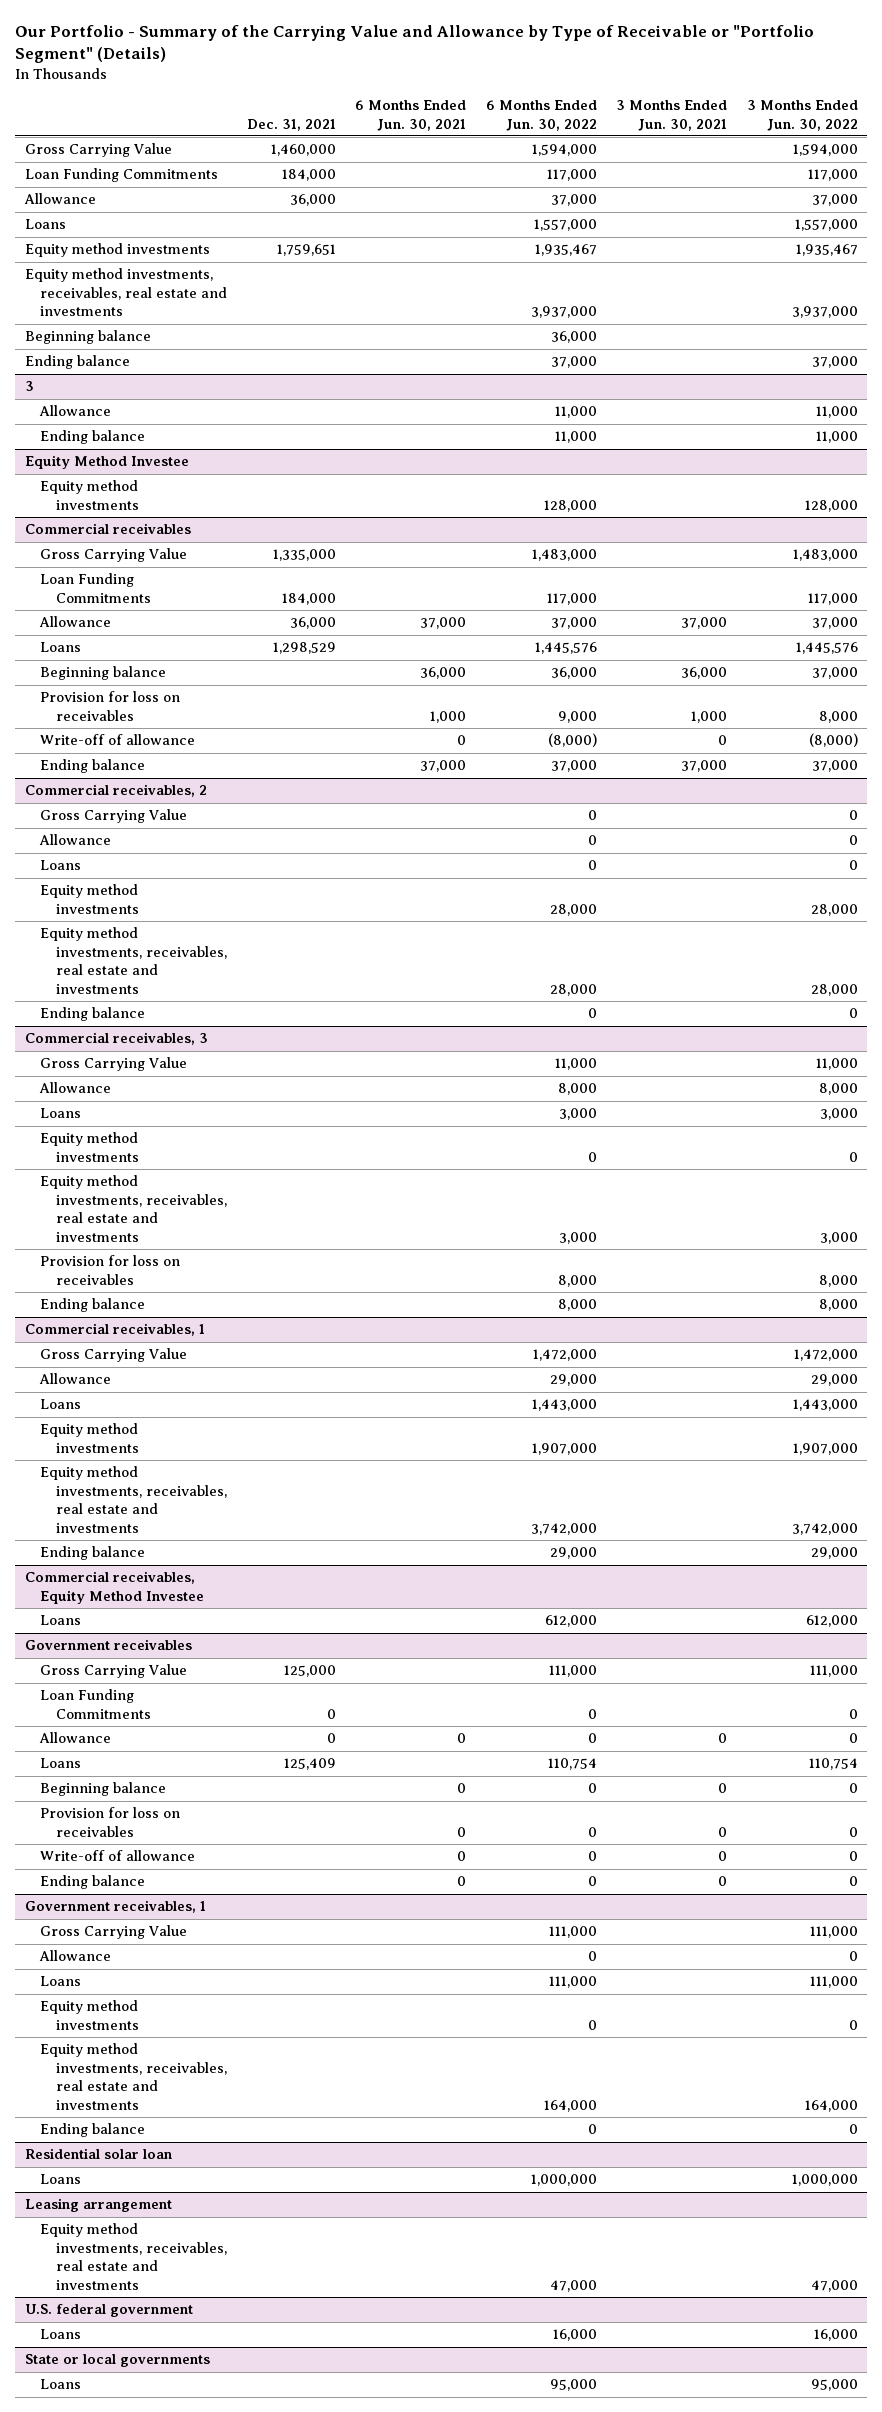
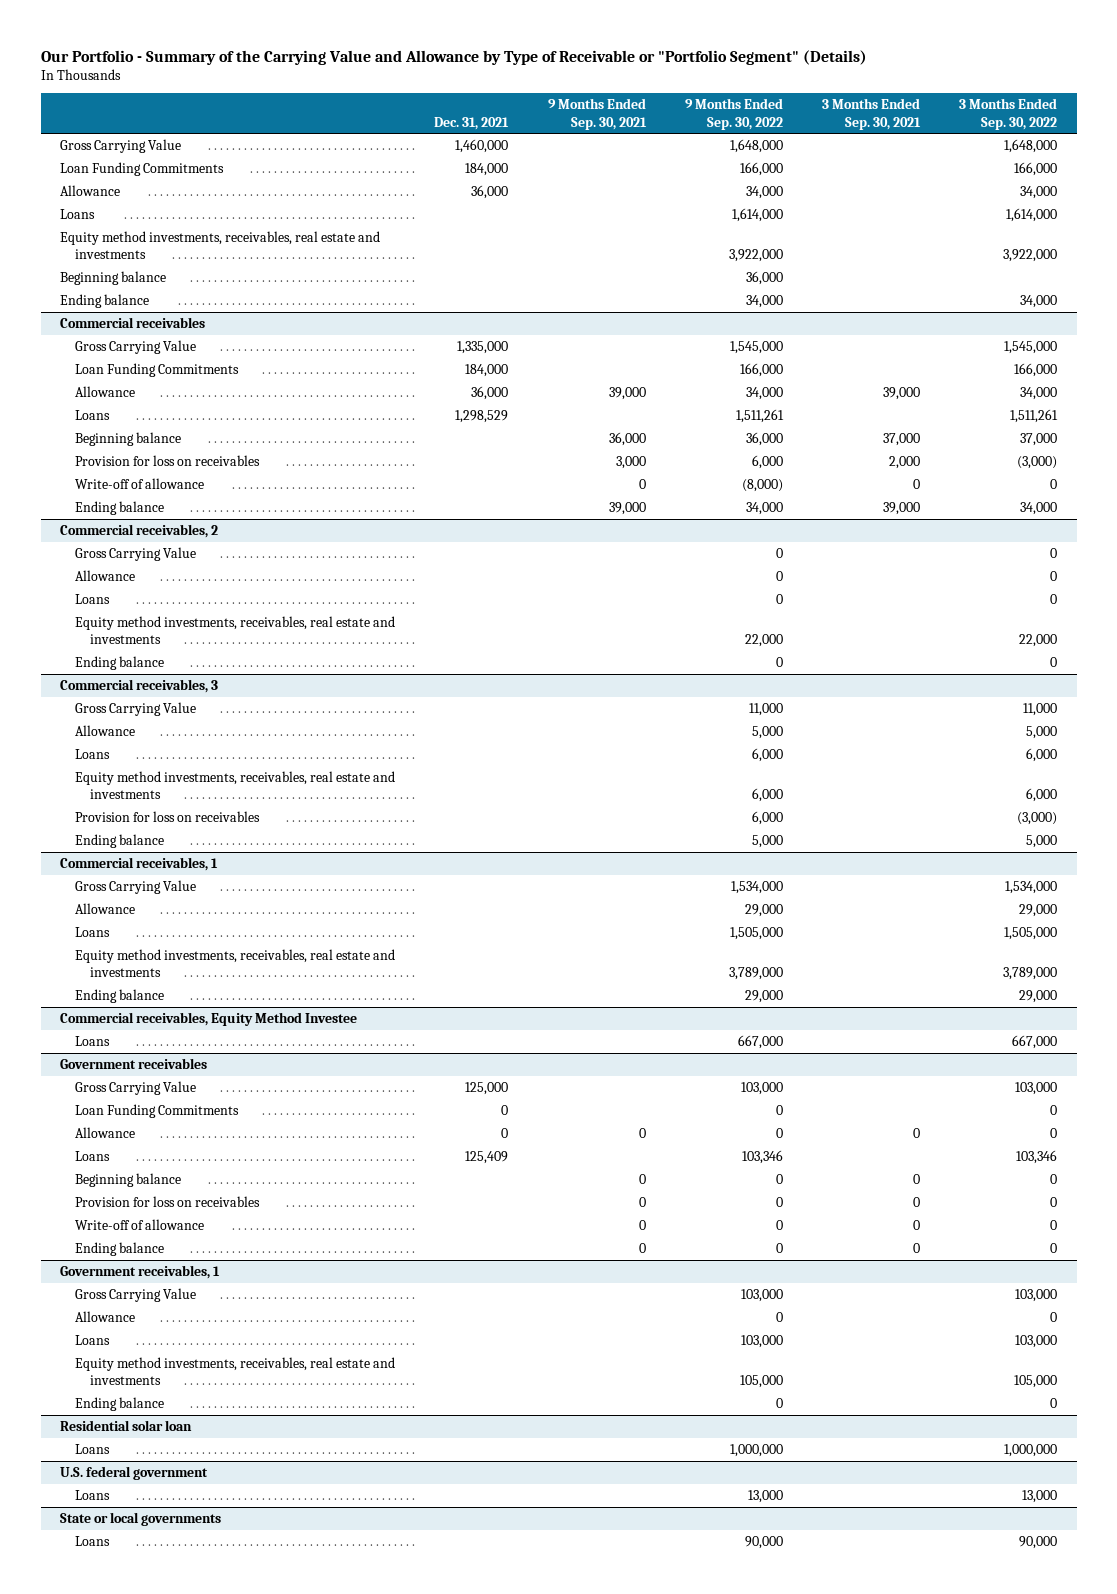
[355,100,467,131] 6 Months Ended Jun. 30, 2021 -> none
[485,100,597,131] 6 Months Ended Jun. 30, 2022 -> none
[616,100,728,131] 3 Months Ended Jun. 30, 2021 -> none
[746,100,858,131] 3 Months Ended Jun. 30, 2022 -> none
none -> [547,98,647,130] 9 Months Ended Sep. 30, 2021
none -> [684,98,783,130] 9 Months Ended Sep. 30, 2022
none -> [821,98,921,130] 3 Months Ended Sep. 30, 2021
none -> [959,98,1058,130] 3 Months Ended Sep. 30, 2022
[24,243,210,258] Equity method investments -> none
[24,381,34,392] 3 -> none
[39,405,112,417] Allowance -> none
[40,430,146,445] Ending balance -> none
[24,455,189,470] Equity Method Investee -> none
[40,480,140,510] Equity method investments -> none
[40,884,140,914] Equity method investments -> none
[40,1132,140,1162] Equity method investments -> none
[40,1423,140,1453] Equity method investments -> none
[40,2000,140,2030] Equity method investments -> none
[24,2198,172,2213] Leasing arrangement -> none
[40,2223,228,2290] Equity method investments, receivables, real estate and investments -> none

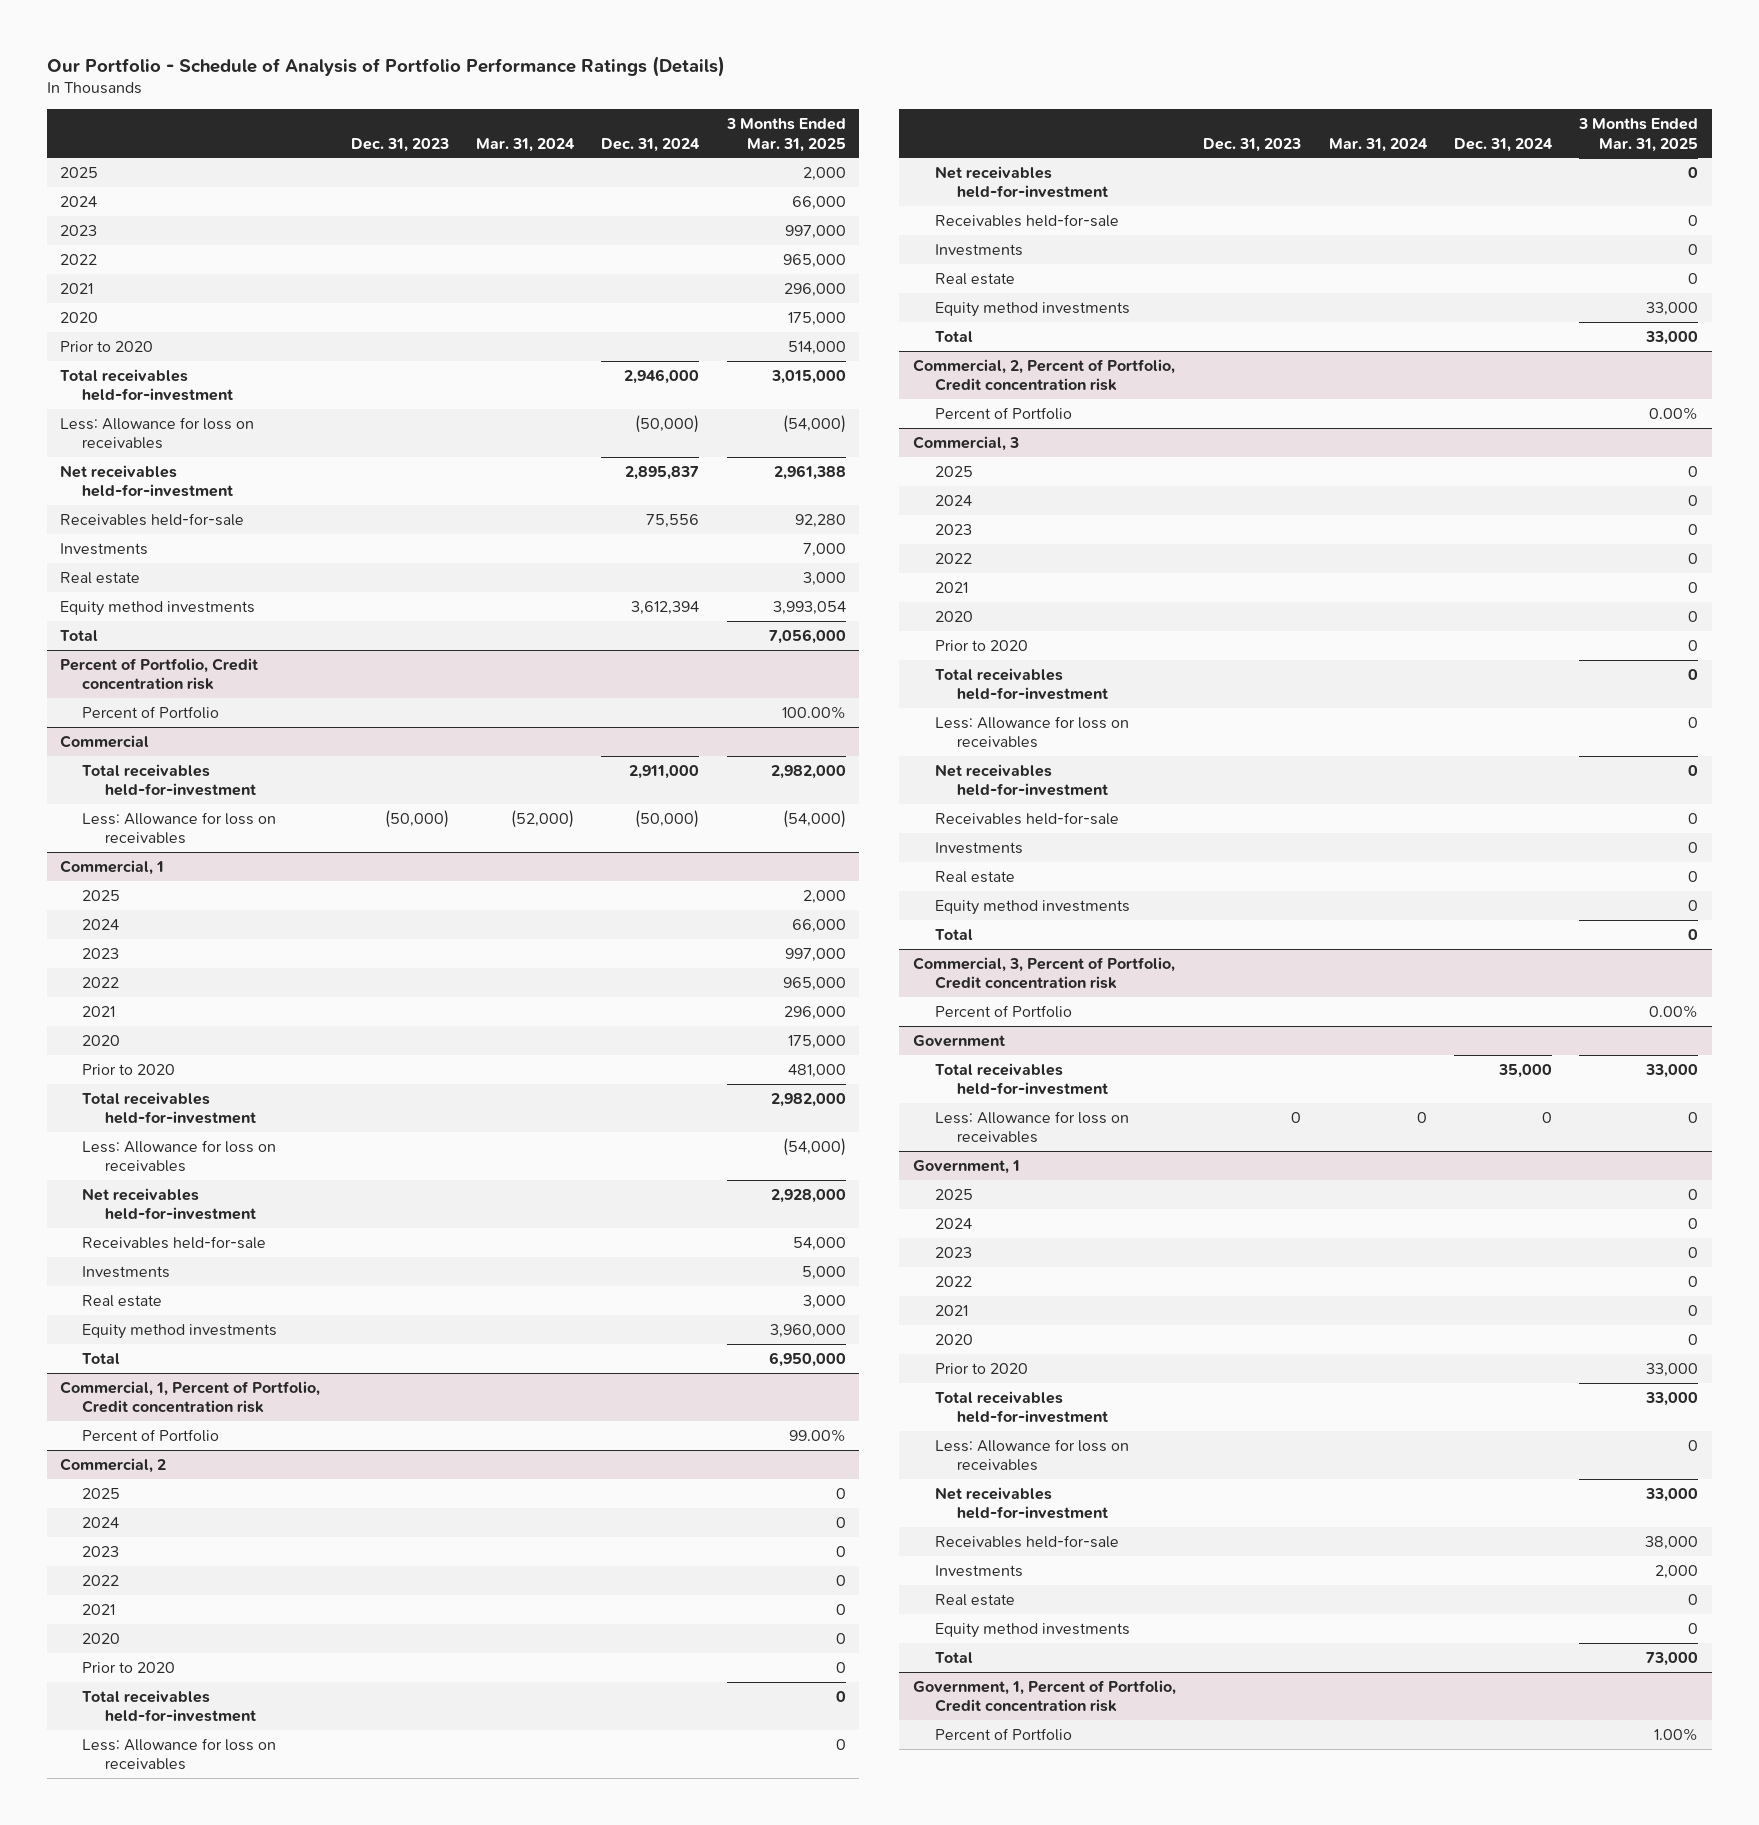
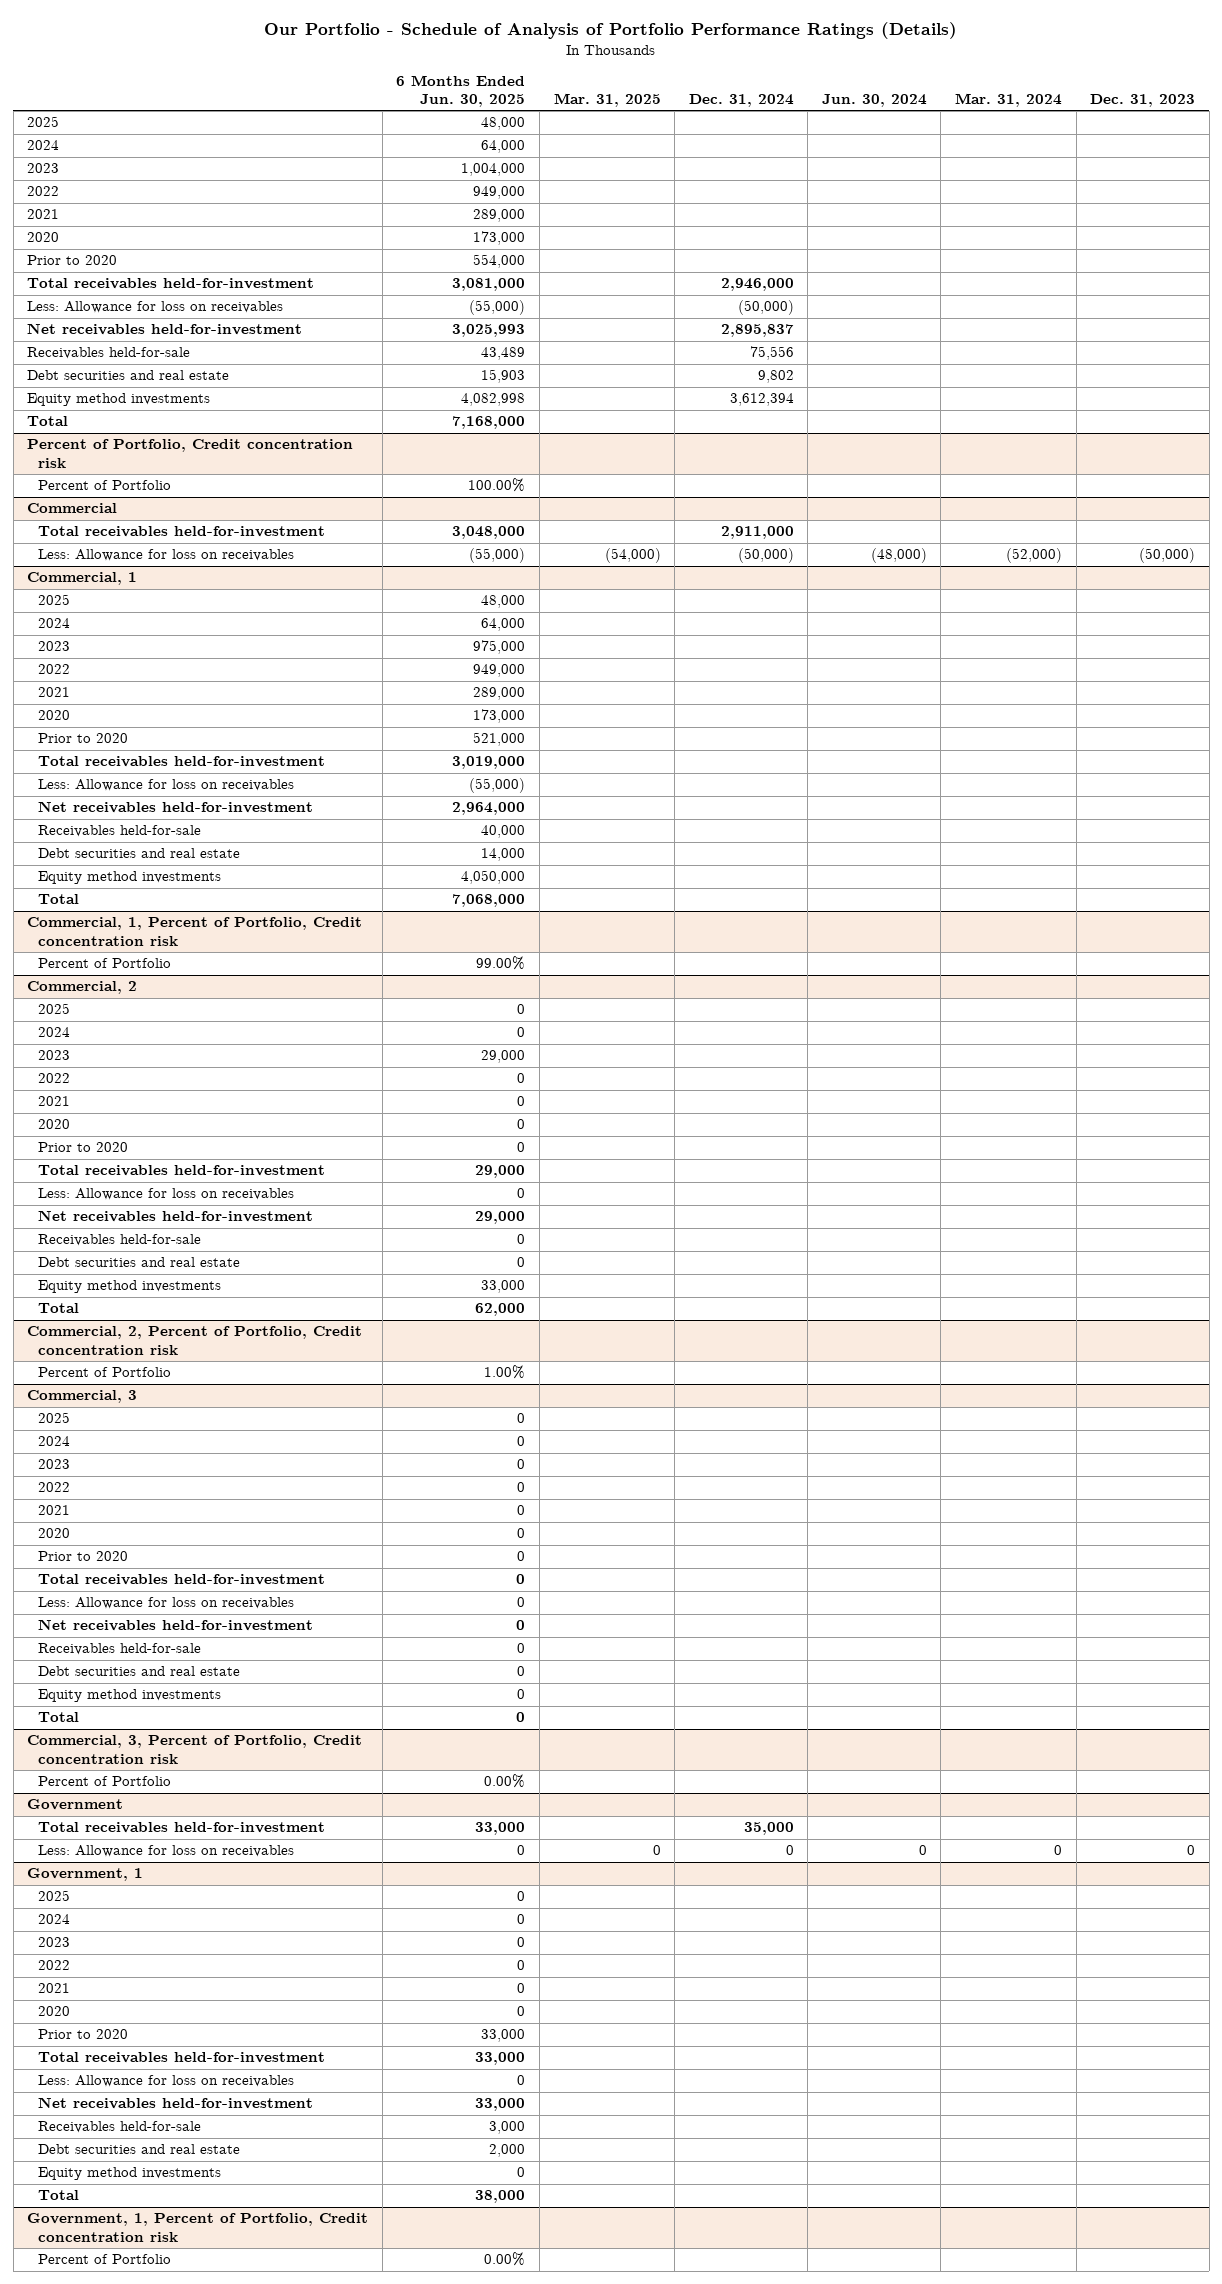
[725,118,846,152] 3 Months Ended Mar. 31, 2025 -> none
none -> [396,74,526,107] 6 Months Ended Jun. 30, 2025
none -> [553,92,661,107] Mar. 31, 2025
none -> [821,93,927,107] Jun. 30, 2024
[60,542,149,555] Investments -> none
[60,571,141,584] Real estate -> none
none -> [27,370,230,381] Debt securities and real estate
[82,1265,171,1278] Investments -> none
[82,1294,163,1307] Real estate -> none
none -> [37,848,240,859] Debt securities and real estate
[935,243,1024,256] Investments -> none
[935,272,1016,285] Real estate -> none
none -> [37,1257,240,1268] Debt securities and real estate
[935,841,1024,854] Investments -> none
[935,870,1016,883] Real estate -> none
none -> [37,1666,240,1677] Debt securities and real estate
[935,1564,1024,1577] Investments -> none
[935,1593,1016,1606] Real estate -> none
none -> [37,2144,240,2155] Debt securities and real estate

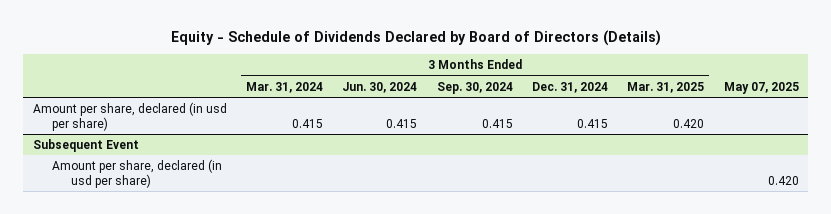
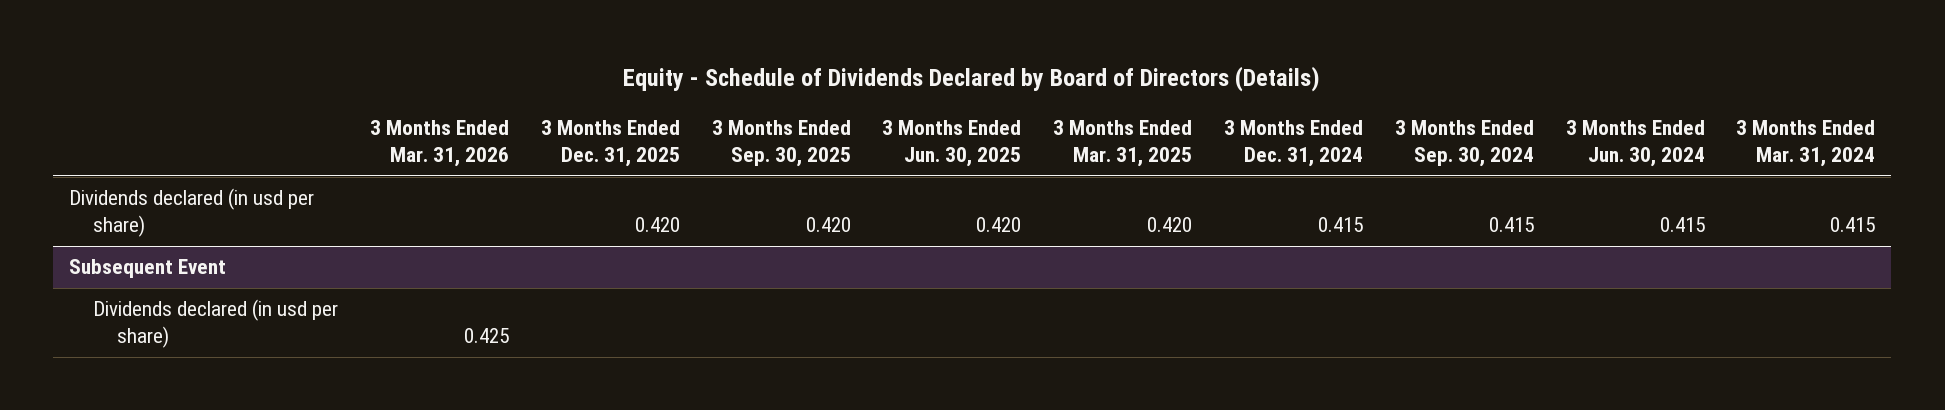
[723,81,799,94] May 07, 2025 -> none
none -> [370,120,510,168] 3 Months Ended Mar. 31, 2026
none -> [540,120,680,168] 3 Months Ended Dec. 31, 2025
none -> [711,120,851,168] 3 Months Ended Sep. 30, 2025
none -> [882,120,1022,168] 3 Months Ended Jun. 30, 2025
[32,102,227,132] Amount per share, declared (in usd per share) -> [69,188,315,238] Dividends declared (in usd per share)
[52,159,223,189] Amount per share, declared (in usd per share) -> [93,299,339,349] Dividends declared (in usd per share)

